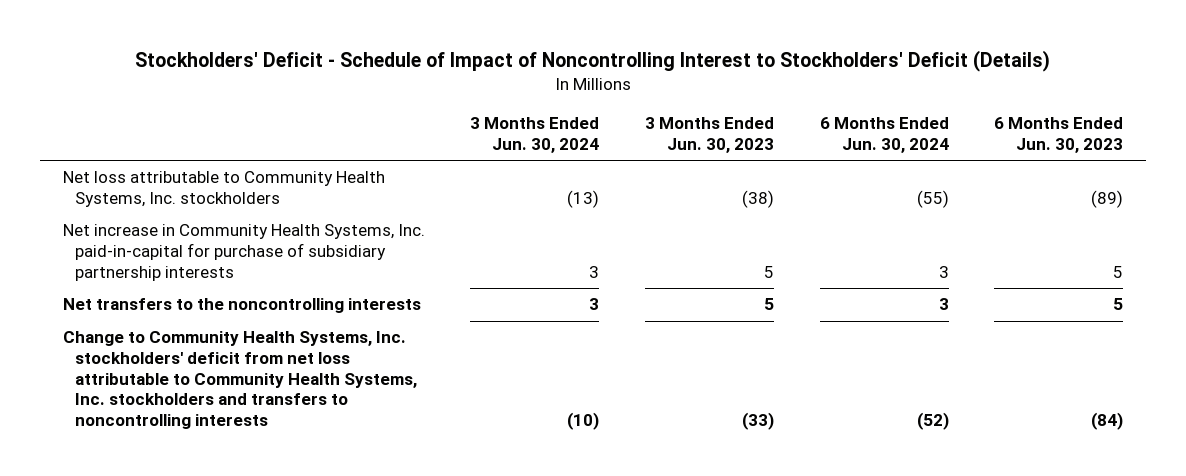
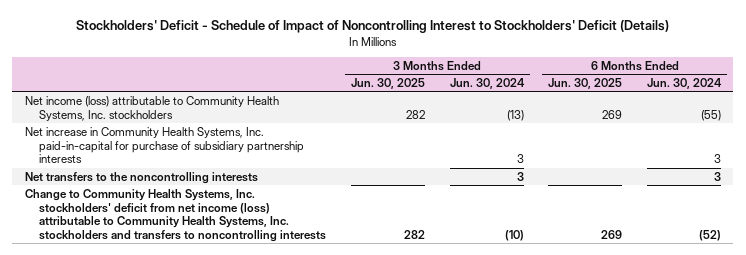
[645,117,775,153] 3 Months Ended Jun. 30, 2023 -> none
[994,117,1124,153] 6 Months Ended Jun. 30, 2023 -> none
none -> [350,77,425,89] Jun. 30, 2025
none -> [548,77,623,89] Jun. 30, 2025
[62,171,385,208] Net loss attributable to Community Health Systems, Inc. stockholders -> [24,95,279,121] Net income (loss) attributable to Community Health Systems, Inc. stockholders
[62,331,418,429] Change to Community Health Systems, Inc. stockholders' deficit from net loss attributable to Community Health Systems, Inc. stockholders and transfers to noncontrolling interests -> [24,188,326,243] Change to Community Health Systems, Inc. stockholders' deficit from net income (loss) attributable to Community Health Systems, Inc. stockholders and transfers to noncontrolling interests

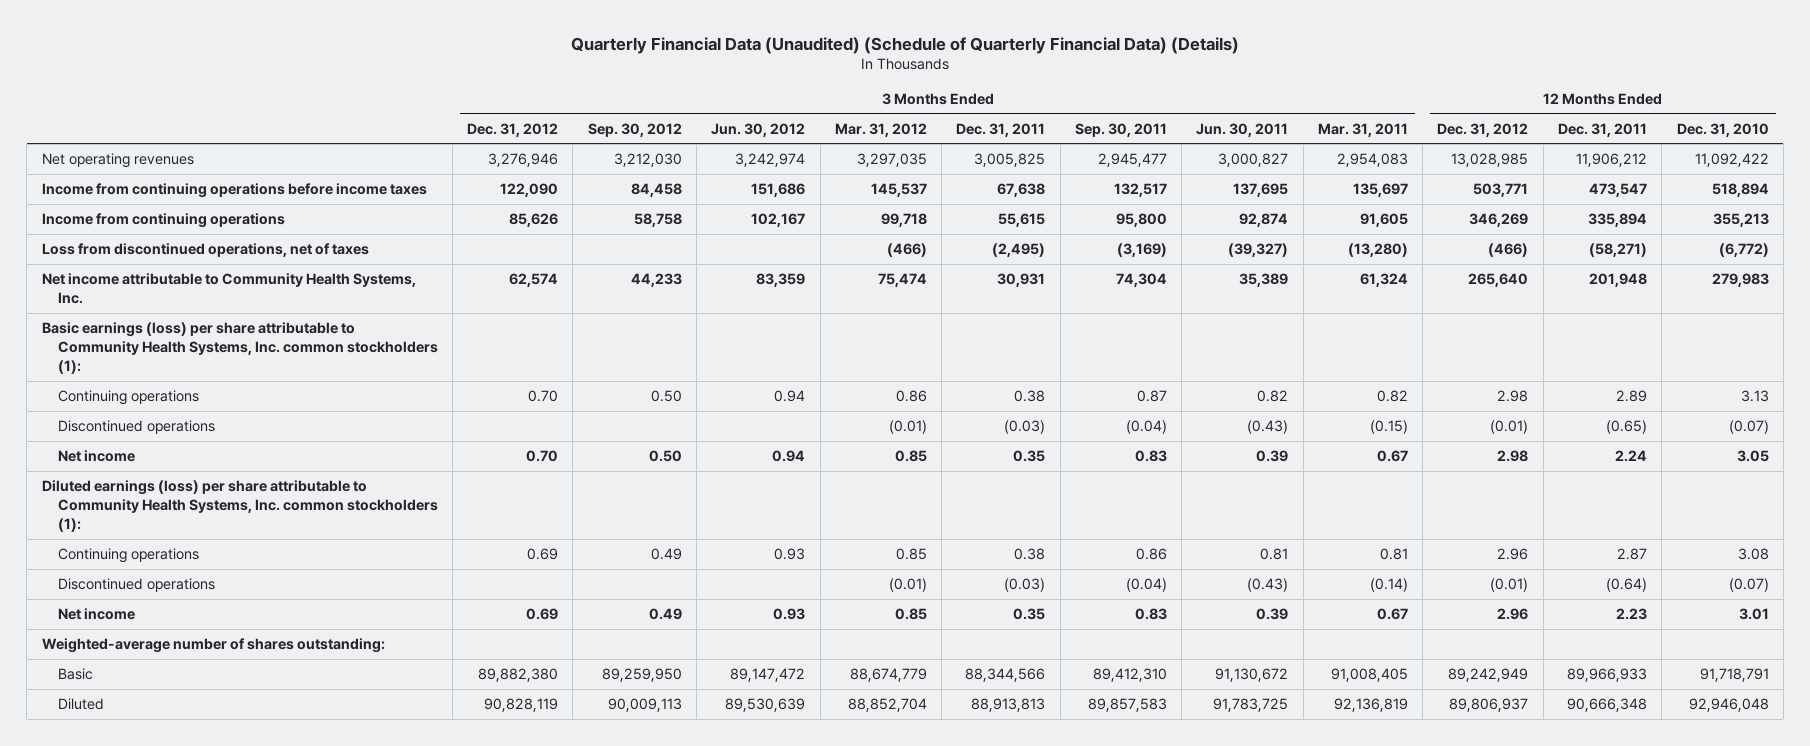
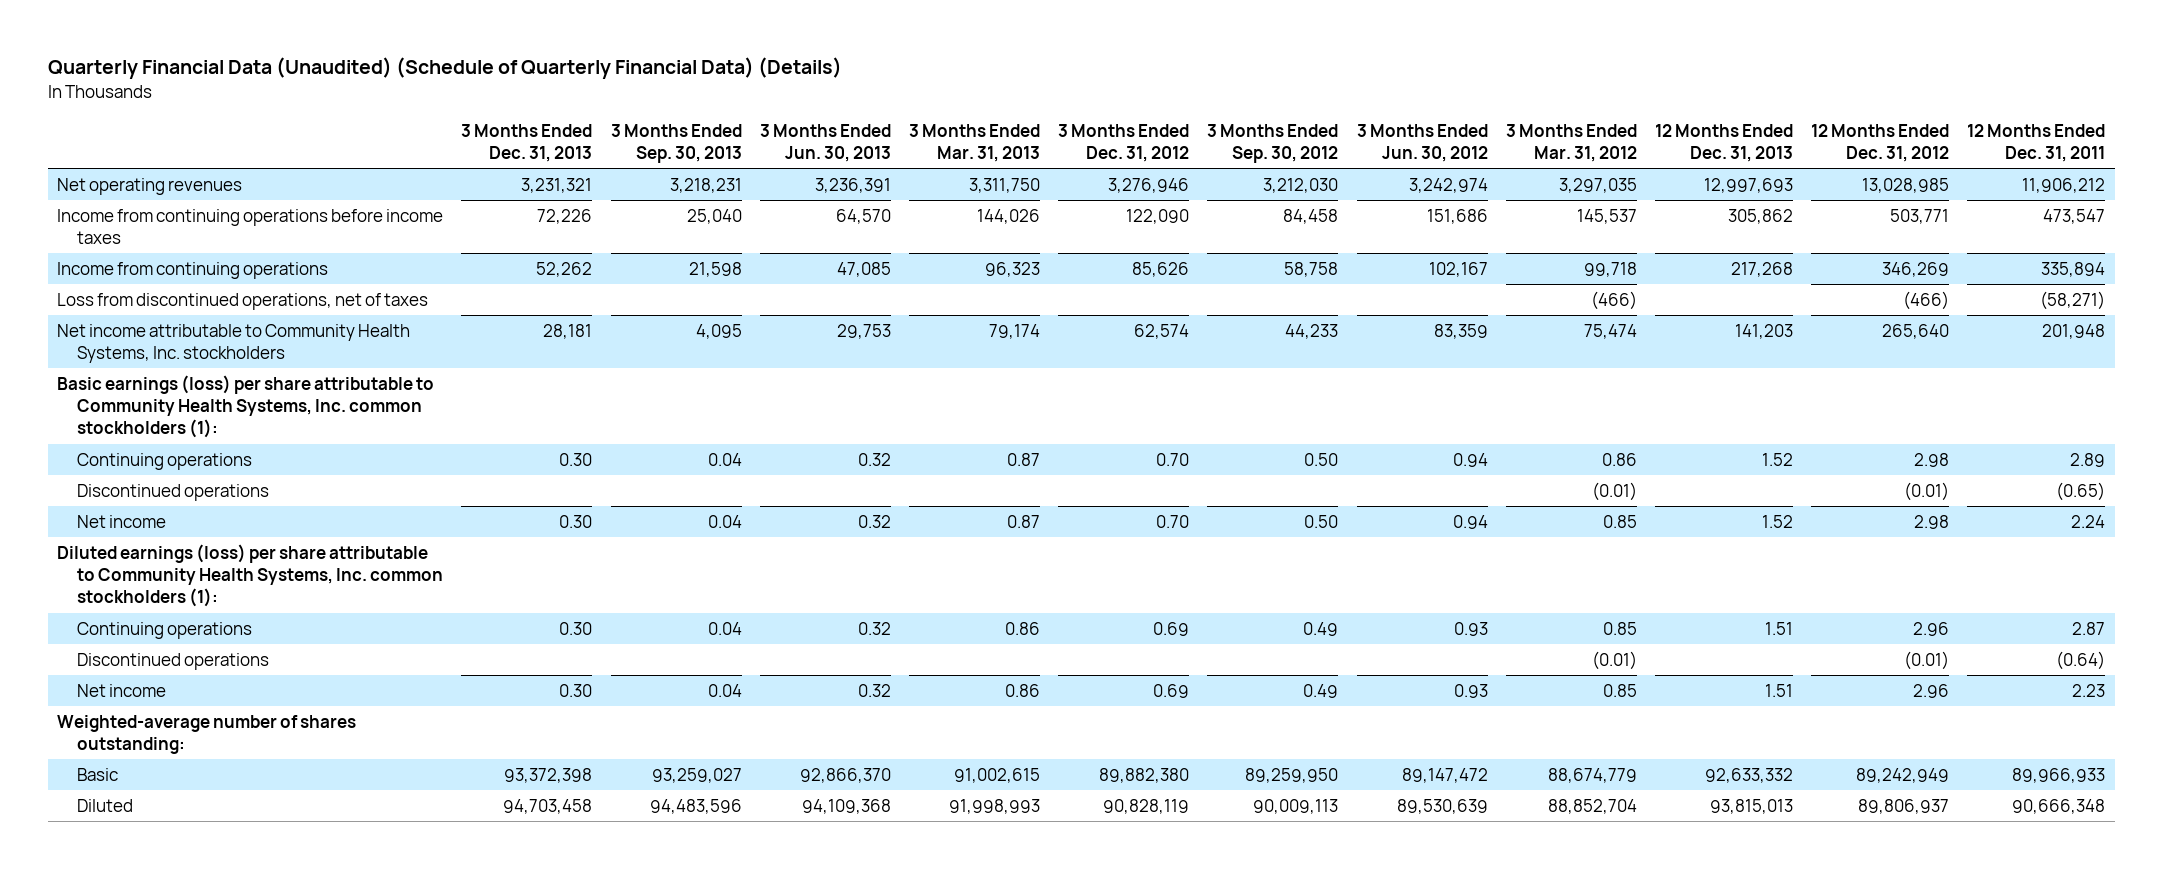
[956,122,1046,137] Dec. 31, 2011 -> none
[1074,122,1167,137] Sep. 30, 2011 -> none
[1196,122,1289,137] Jun. 30, 2011 -> none
[1317,122,1408,137] Mar. 31, 2011 -> none
[1676,122,1769,137] Dec. 31, 2010 -> none
none -> [461,123,593,162] 3 Months Ended Dec. 31, 2013
none -> [610,123,742,163] 3 Months Ended Sep. 30, 2013
none -> [759,123,891,162] 3 Months Ended Jun. 30, 2013
none -> [908,123,1040,162] 3 Months Ended Mar. 31, 2013
none -> [1655,123,1794,162] 12 Months Ended Dec. 31, 2013
[41,273,416,305] Net income attributable to Community Health Systems, Inc. -> [56,323,410,364] Net income attributable to Community Health Systems, Inc. stockholders

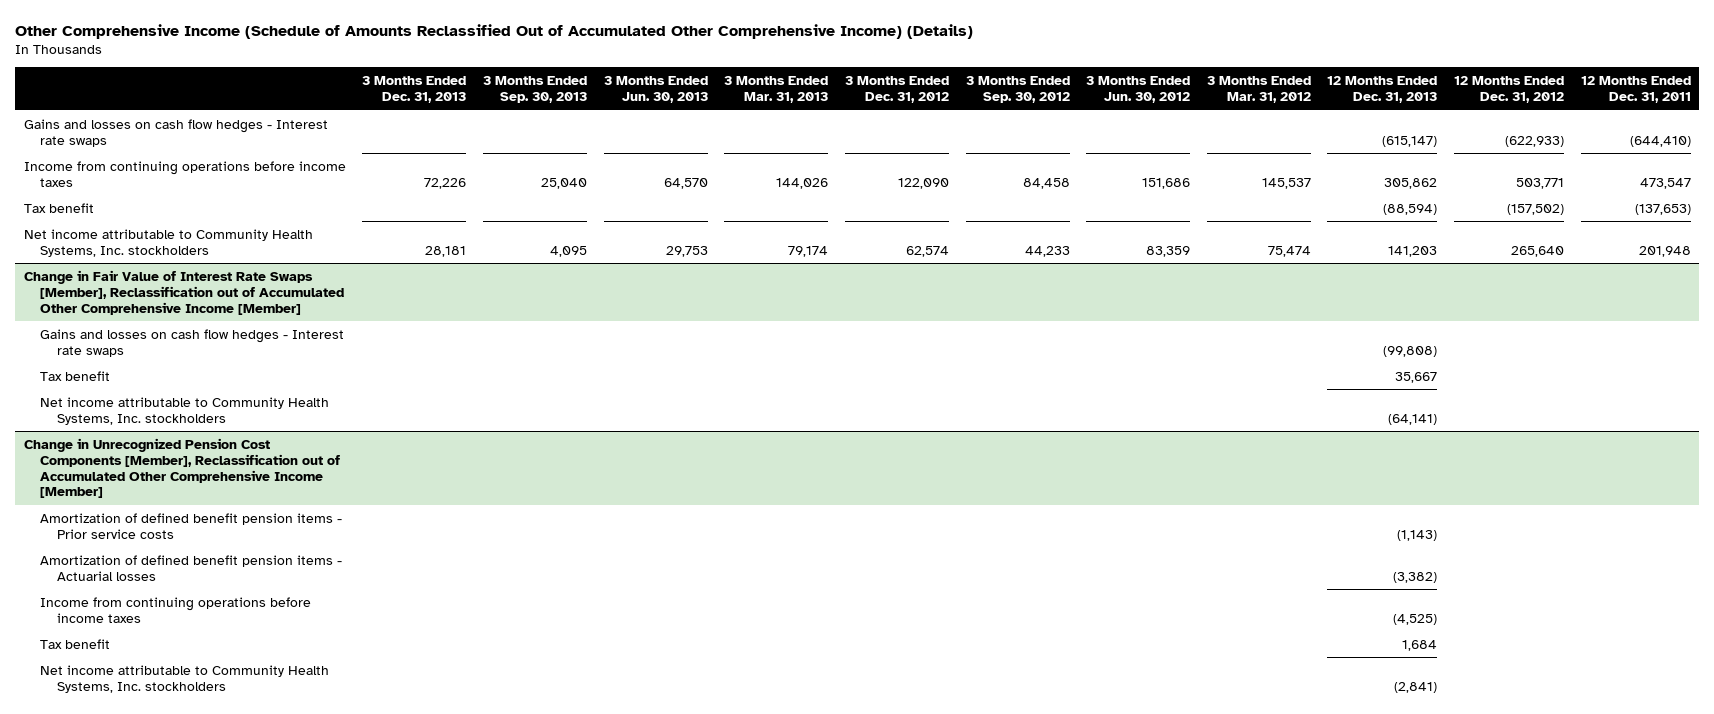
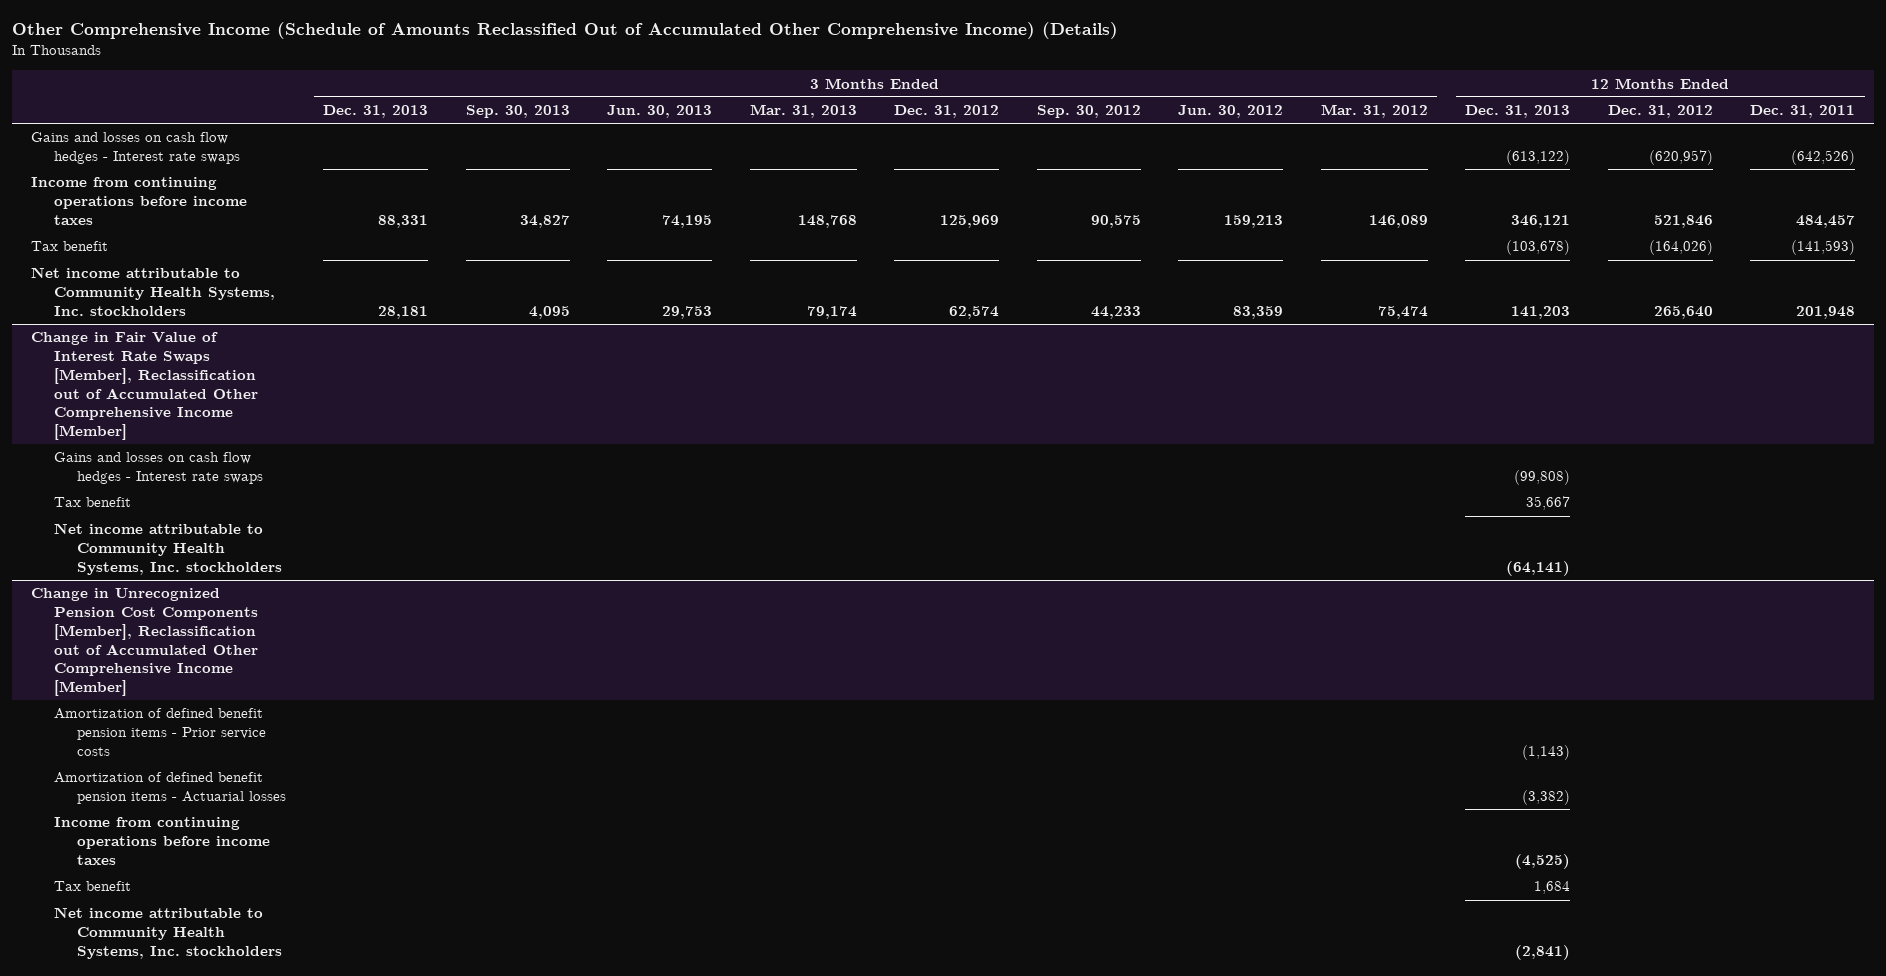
[1382,135,1438,147] (615,147) -> [1506,150,1571,166] (613,122)
[1505,135,1565,147] (622,933) -> [1648,150,1713,166] (620,957)
[1629,135,1691,147] (644,410) -> [1791,150,1856,166] (642,526)
[424,177,467,189] 72,226 -> [378,214,429,228] 88,331
[540,177,587,189] 25,040 -> [519,214,570,228] 34,827
[663,177,708,189] 64,570 -> [662,214,713,228] 74,195
[776,177,829,189] 144,026 -> [797,214,857,228] 148,768
[897,177,949,189] 122,090 -> [940,214,1000,228] 125,969
[1022,177,1070,189] 84,458 -> [1090,214,1141,228] 90,575
[1142,177,1191,189] 151,686 -> [1224,214,1284,228] 159,213
[1261,177,1311,189] 145,537 -> [1368,214,1428,228] 146,089
[1384,177,1438,189] 305,862 -> [1511,214,1571,228] 346,121
[1516,177,1565,189] 503,771 -> [1653,214,1713,228] 521,846
[1639,177,1691,189] 473,547 -> [1796,214,1856,228] 484,457
[1383,203,1438,215] (88,594) -> [1506,240,1571,256] (103,678)
[1507,203,1565,215] (157,502) -> [1648,240,1713,256] (164,026)
[1634,203,1691,215] (137,653) -> [1791,240,1856,256] (141,593)

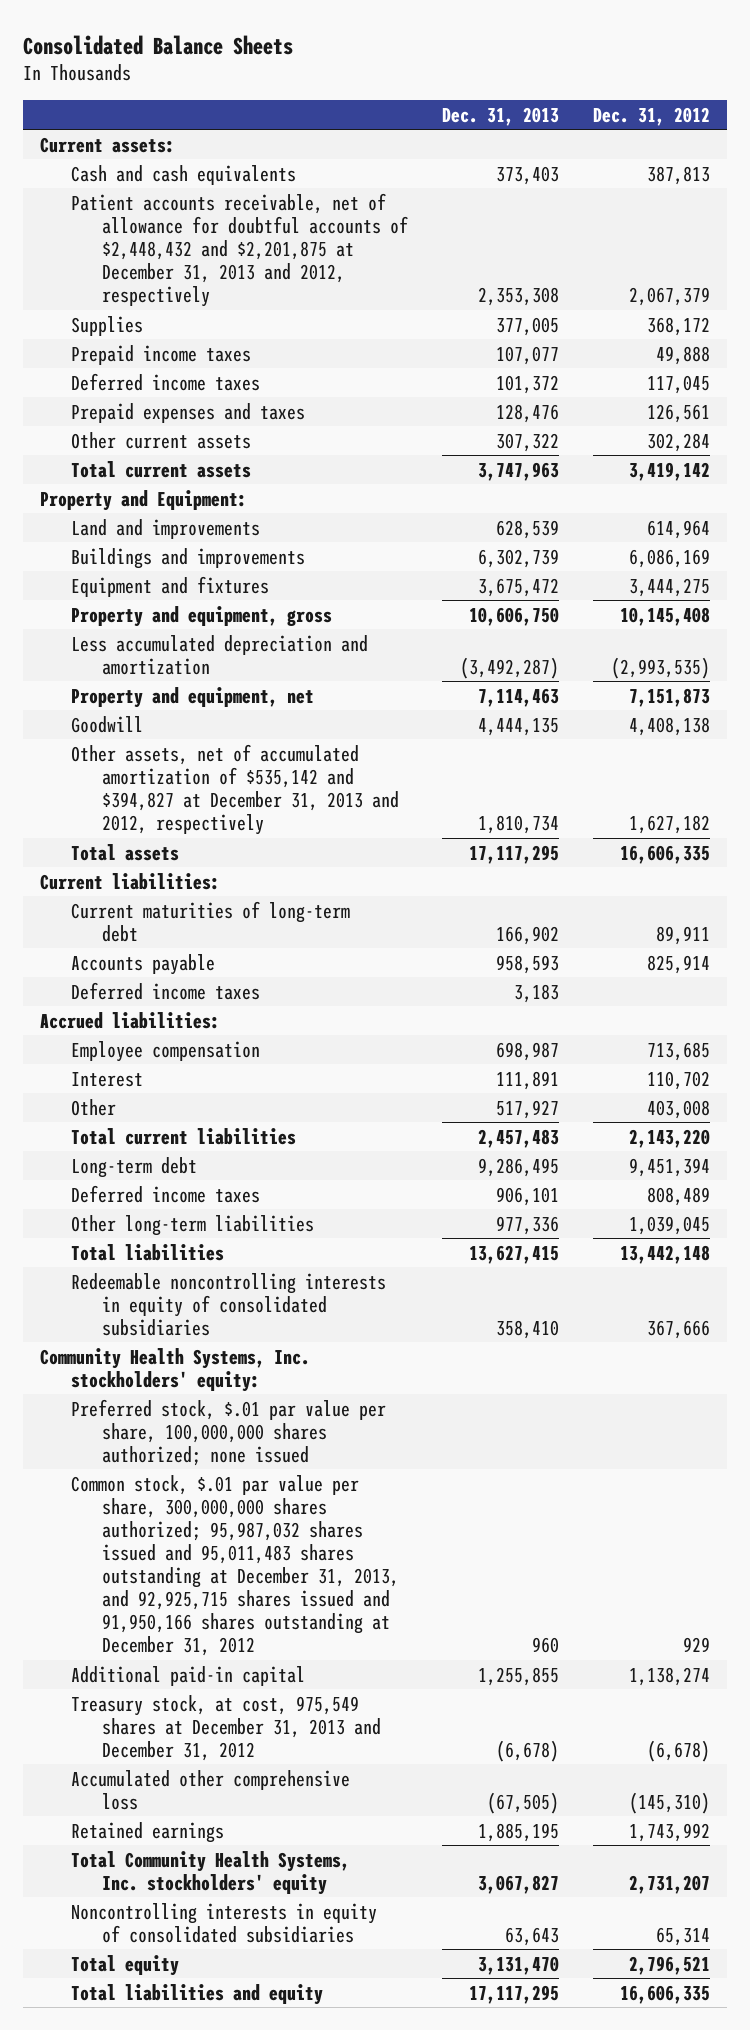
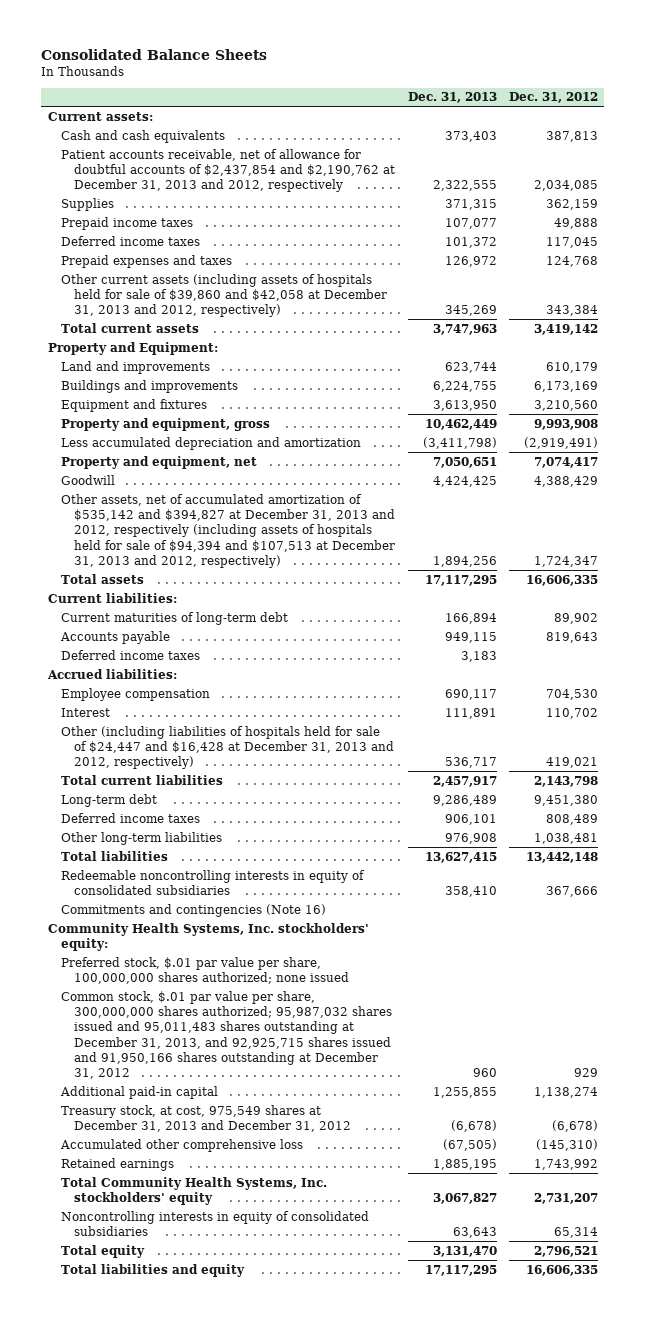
[70,192,408,307] Patient accounts receivable, net of allowance for doubtful accounts of $2,448,432 and $2,201,875 at December 31, 2013 and 2012, respectively -> [60,148,396,193] Patient accounts receivable, net of allowance for doubtful accounts of $2,437,854 and $2,190,762 at December 31, 2013 and 2012, respectively
[477,286,559,306] 2,353,308 -> [432,180,497,192] 2,322,555
[629,286,711,306] 2,067,379 -> [534,180,599,192] 2,034,085
[495,316,559,336] 377,005 -> [444,198,497,210] 371,315
[647,316,711,336] 368,172 -> [546,198,599,210] 362,159
[70,431,251,449] Other current assets -> none
[495,403,559,423] 128,476 -> [444,255,497,267] 126,972
[647,403,711,423] 126,561 -> [546,255,599,267] 124,768
none -> [60,273,388,318] Other current assets (including assets of hospitals held for sale of $39,860 and $42,058 at December 31, 2013 and 2012, respectively)
[495,519,559,539] 628,539 -> [444,361,497,373] 623,744
[647,519,711,539] 614,964 -> [546,361,599,373] 610,179
[477,548,559,568] 6,302,739 -> [432,380,497,392] 6,224,755
[629,548,711,568] 6,086,169 -> [534,380,599,392] 6,173,169
[477,577,559,597] 3,675,472 -> [432,399,497,411] 3,613,950
[629,577,711,597] 3,444,275 -> [534,399,599,411] 3,210,560
[468,606,559,626] 10,606,750 -> [424,418,497,430] 10,462,449
[620,606,711,626] 10,145,408 -> [534,418,599,430] 9,993,908
[459,656,559,679] (3,492,287) -> [422,436,497,449] (3,411,798)
[611,656,711,679] (2,993,535) -> [524,436,599,449] (2,919,491)
[477,687,559,707] 7,114,463 -> [432,456,497,468] 7,050,651
[629,687,711,707] 7,151,873 -> [534,456,599,468] 7,074,417
[477,717,559,736] 4,444,135 -> [432,475,497,487] 4,424,425
[629,716,711,736] 4,408,138 -> [534,475,599,487] 4,388,429
[70,743,399,835] Other assets, net of accumulated amortization of $535,142 and $394,827 at December 31, 2013 and 2012, respectively -> [60,493,396,569] Other assets, net of accumulated amortization of $535,142 and $394,827 at December 31, 2013 and 2012, respectively (including assets of hospitals held for sale of $94,394 and $107,513 at December 31, 2013 and 2012, respectively)
[477,814,559,834] 1,810,734 -> [432,556,497,568] 1,894,256
[629,814,711,834] 1,627,182 -> [534,556,599,568] 1,724,347
[495,925,559,945] 166,902 -> [444,612,497,624] 166,894
[656,925,711,945] 89,911 -> [554,612,599,624] 89,902
[495,954,559,974] 958,593 -> [444,631,497,643] 949,115
[647,954,711,974] 825,914 -> [546,631,599,643] 819,643
[495,1041,559,1061] 698,987 -> [444,688,497,700] 690,117
[647,1041,711,1061] 713,685 -> [546,688,599,700] 704,530
[70,1098,116,1116] Other -> none
none -> [60,725,395,770] Other (including liabilities of hospitals held for sale of $24,447 and $16,428 at December 31, 2013 and 2012, respectively)
[477,1128,559,1148] 2,457,483 -> [432,775,497,787] 2,457,917
[629,1128,711,1148] 2,143,220 -> [534,775,599,787] 2,143,798
[477,1157,559,1177] 9,286,495 -> [432,794,497,806] 9,286,489
[629,1157,711,1177] 9,451,394 -> [534,794,599,806] 9,451,380
[495,1215,559,1235] 977,336 -> [444,832,497,844] 976,908
[629,1215,711,1235] 1,039,045 -> [534,832,599,844] 1,038,481
none -> [60,903,326,917] Commitments and contingencies (Note 16)

